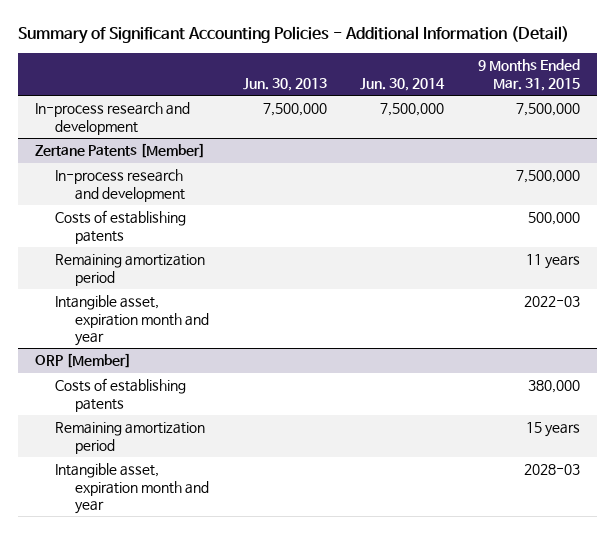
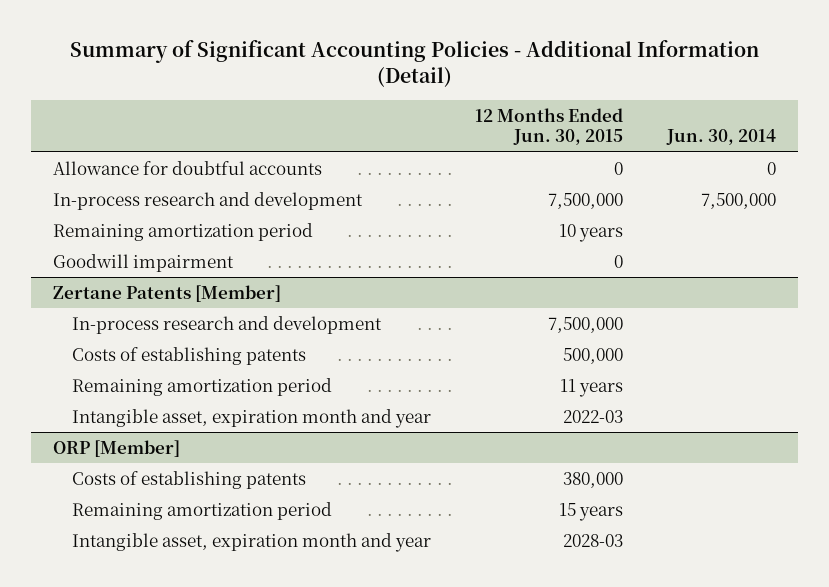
[242,77,327,91] Jun. 30, 2013 -> none
[477,59,580,91] 9 Months Ended Mar. 31, 2015 -> none
none -> [474,108,623,146] 12 Months Ended Jun. 30, 2015
none -> [53,160,323,175] Allowance for doubtful accounts
none -> [53,222,314,241] Remaining amortization period
none -> [53,253,235,272] Goodwill impairment

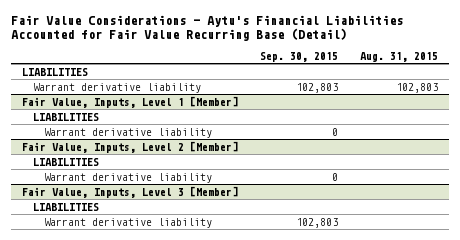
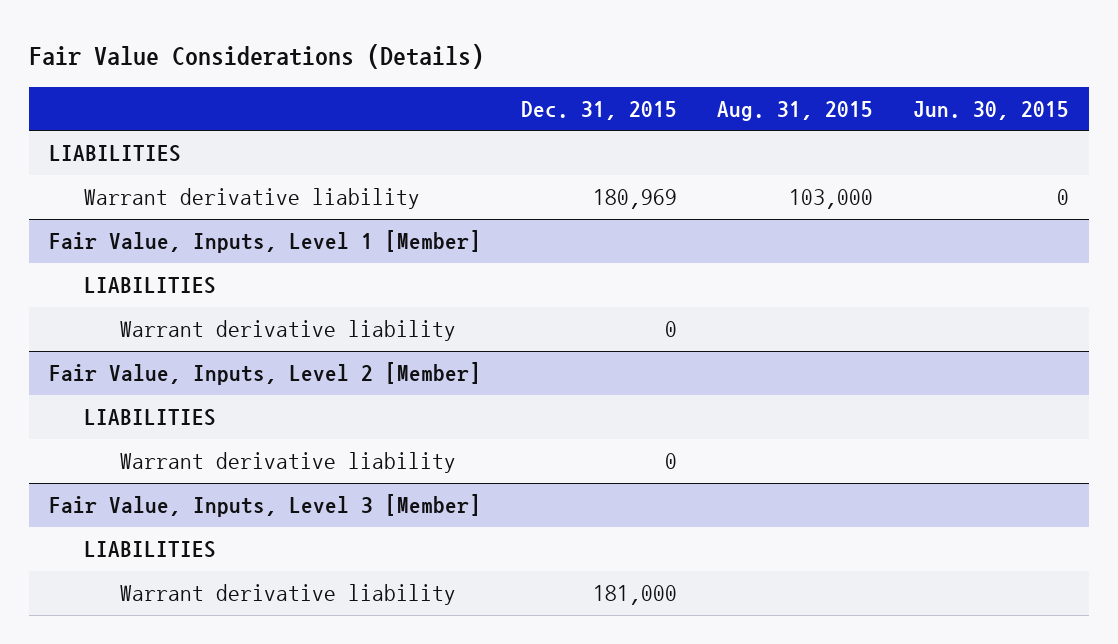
[10,14,403,42] Fair Value Considerations - Aytu's Financial Liabilities Accounted for Fair Value Recurring Base (Detail) -> [29,44,485,70] Fair Value Considerations (Details)
[259,51,338,62] Sep. 30, 2015 -> none
none -> [521,100,678,120] Dec. 31, 2015
none -> [913,100,1070,120] Jun. 30, 2015
[396,82,439,93] 102,803 -> [789,189,874,210] 103,000

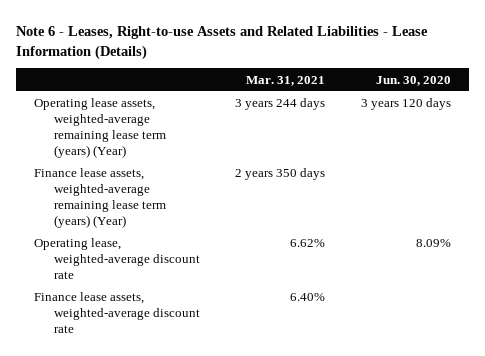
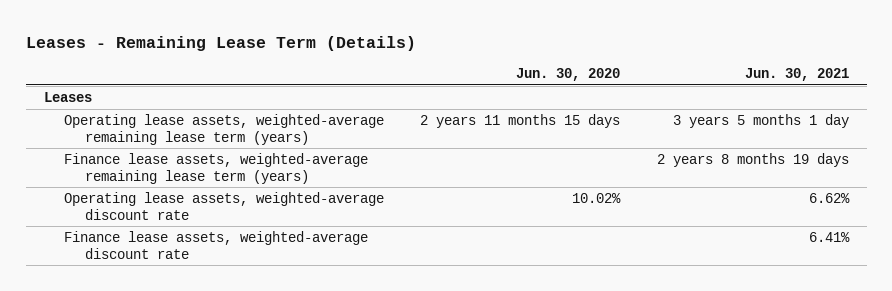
[15,25,428,60] Note 6 - Leases, Right-to-use Assets and Related Liabilities - Lease Information (Details) -> [25,35,416,51] Leases - Remaining Lease Term (Details)
[246,75,326,86] Mar. 31, 2021 -> none
none -> [744,67,849,81] Jun. 30, 2021
none -> [43,92,92,103] Leases
[33,98,166,158] Operating lease assets, weighted-average remaining lease term (years) (Year) -> [64,114,385,145] Operating lease assets, weighted-average remaining lease term (years)
[361,98,452,111] 3 years 120 days -> [420,114,621,129] 2 years 11 months 15 days
[33,168,166,228] Finance lease assets, weighted-average remaining lease term (years) (Year) -> [64,153,369,184] Finance lease assets, weighted-average remaining lease term (years)
[33,238,200,279] Operating lease, weighted-average discount rate -> [64,192,385,220] Operating lease assets, weighted-average discount rate
[416,239,452,248] 8.09% -> [572,193,622,204] 10.02%

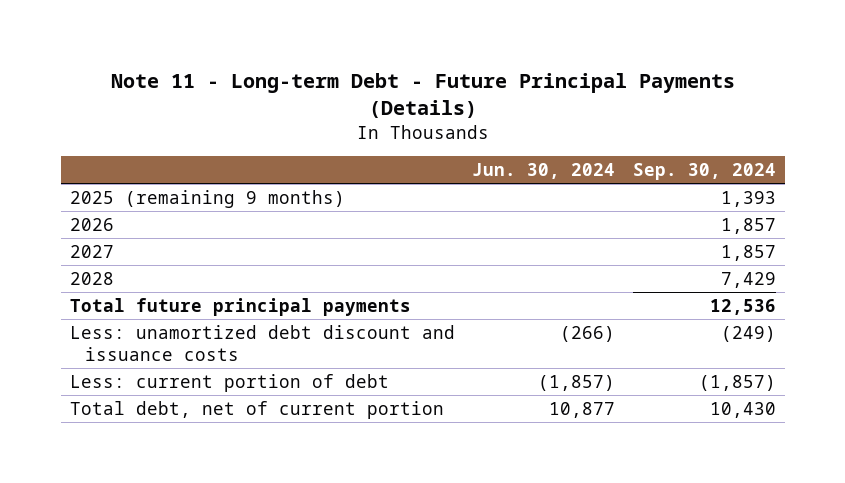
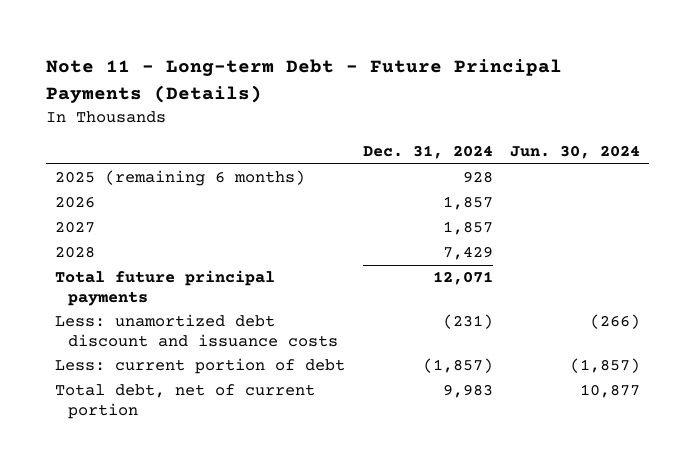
[632,163,776,181] Sep. 30, 2024 -> none
none -> [362,145,493,160] Dec. 31, 2024
[69,189,345,208] 2025 (remaining 9 months) -> [54,170,305,187] 2025 (remaining 6 months)

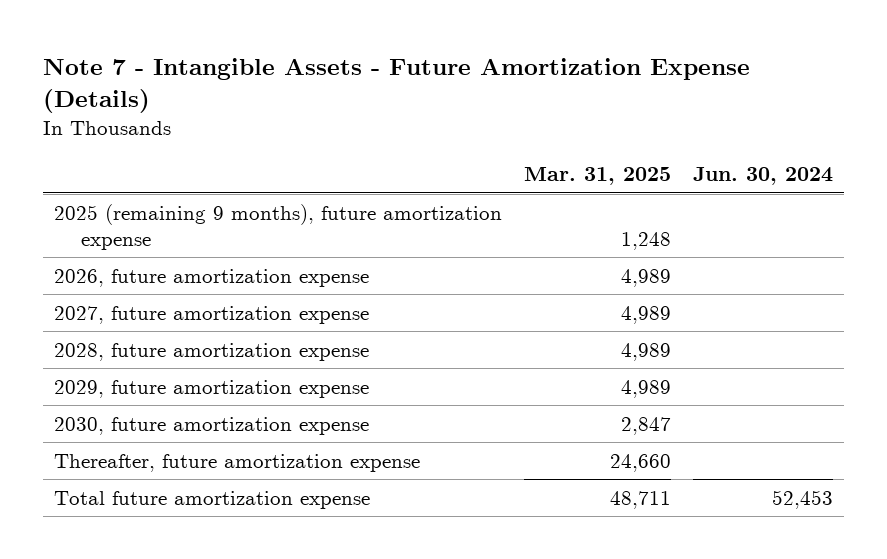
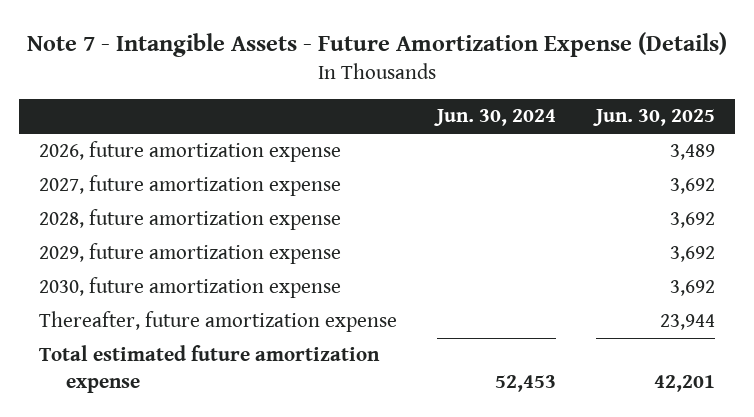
[523,167,671,186] Mar. 31, 2025 -> none
none -> [592,109,715,127] Jun. 30, 2025
[54,203,503,250] 2025 (remaining 9 months), future amortization expense -> none
[54,490,371,509] Total future amortization expense -> [39,345,381,393] Total estimated future amortization expense

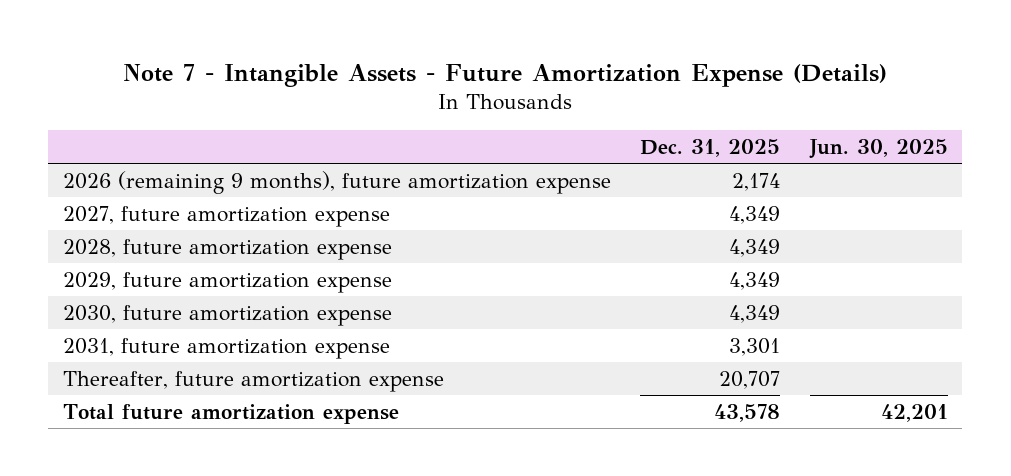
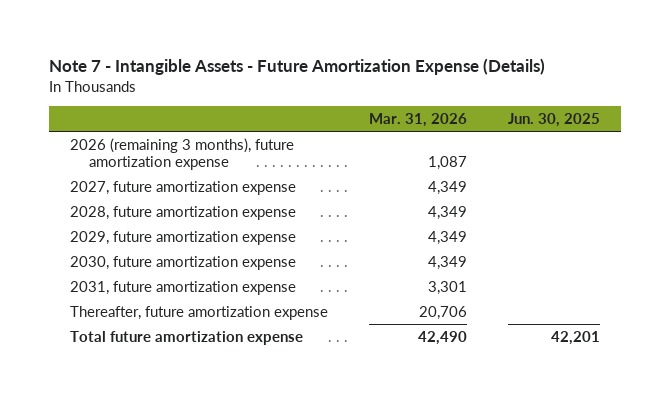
[640,138,781,157] Dec. 31, 2025 -> none
none -> [369,112,468,127] Mar. 31, 2026
[62,170,611,194] 2026 (remaining 9 months), future amortization expense -> [69,137,294,170] 2026 (remaining 3 months), future amortization expense

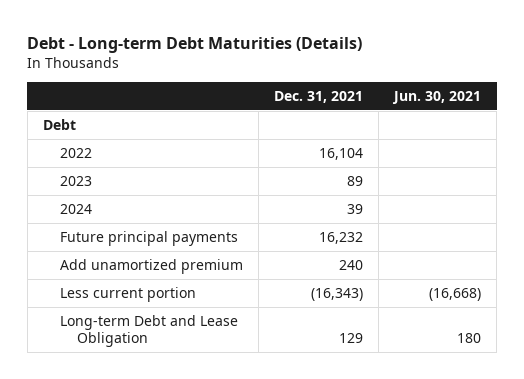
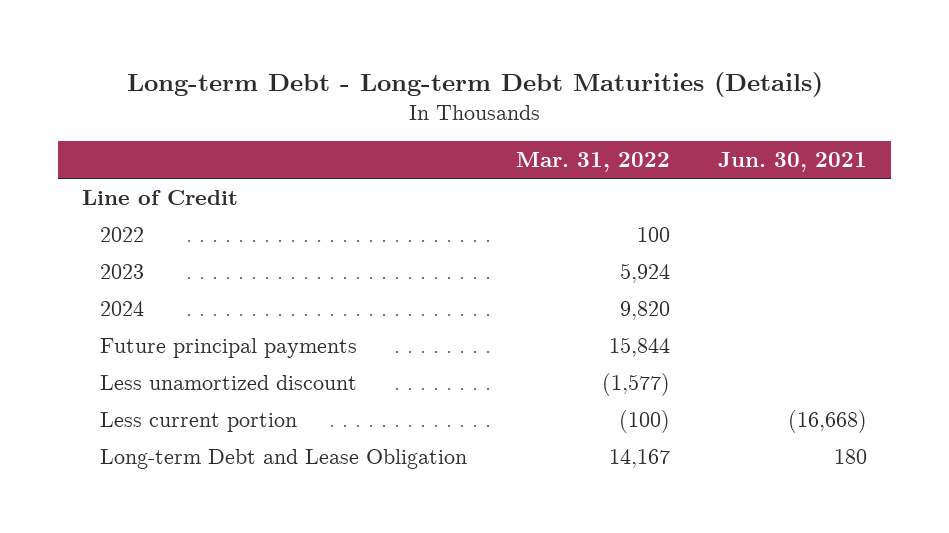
[27,37,363,54] Debt - Long-term Debt Maturities (Details) -> [126,72,823,98] Long-term Debt - Long-term Debt Maturities (Details)
[274,91,364,104] Dec. 31, 2021 -> none
none -> [515,151,670,172] Mar. 31, 2022
[42,118,76,130] Debt -> [82,189,239,205] Line of Credit
[60,258,244,274] Add unamortized premium -> none
none -> [100,374,358,390] Less unamortized discount

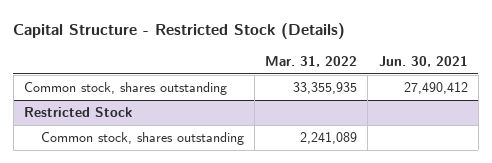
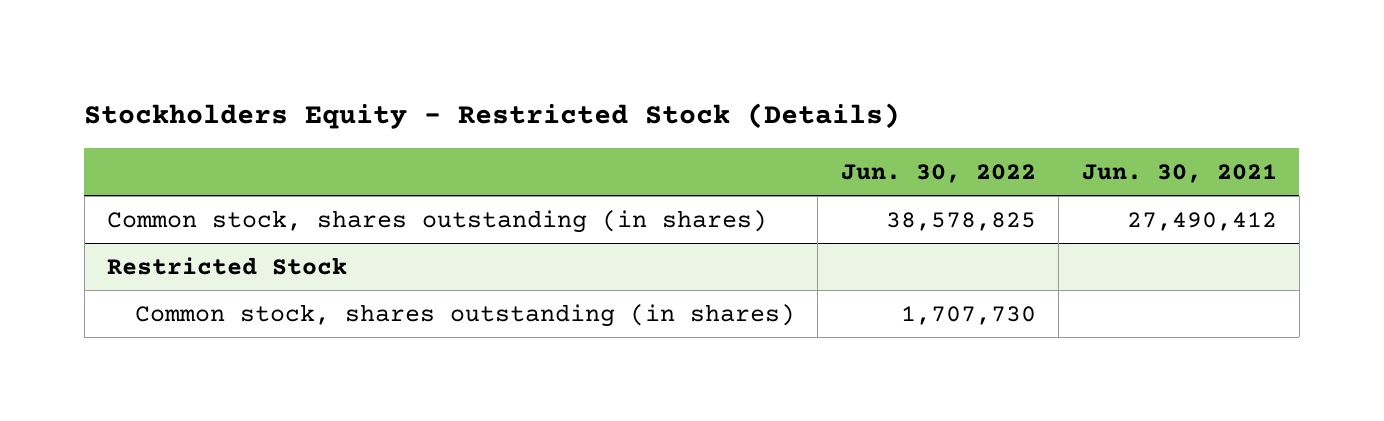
[13,22,346,39] Capital Structure - Restricted Stock (Details) -> [84,102,901,129] Stockholders Equity - Restricted Stock (Details)
[265,55,358,67] Mar. 31, 2022 -> none
none -> [840,163,1036,183] Jun. 30, 2022
[24,82,228,96] Common stock, shares outstanding -> [107,209,768,233] Common stock, shares outstanding (in shares)
[40,132,244,146] Common stock, shares outstanding -> [134,303,795,327] Common stock, shares outstanding (in shares)

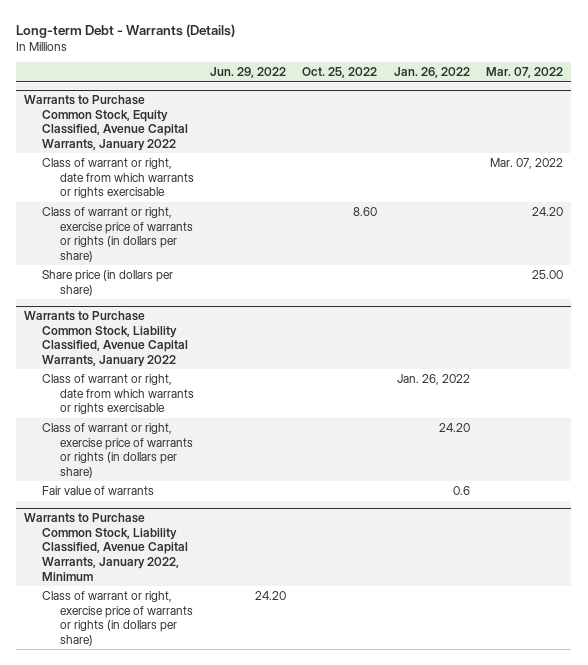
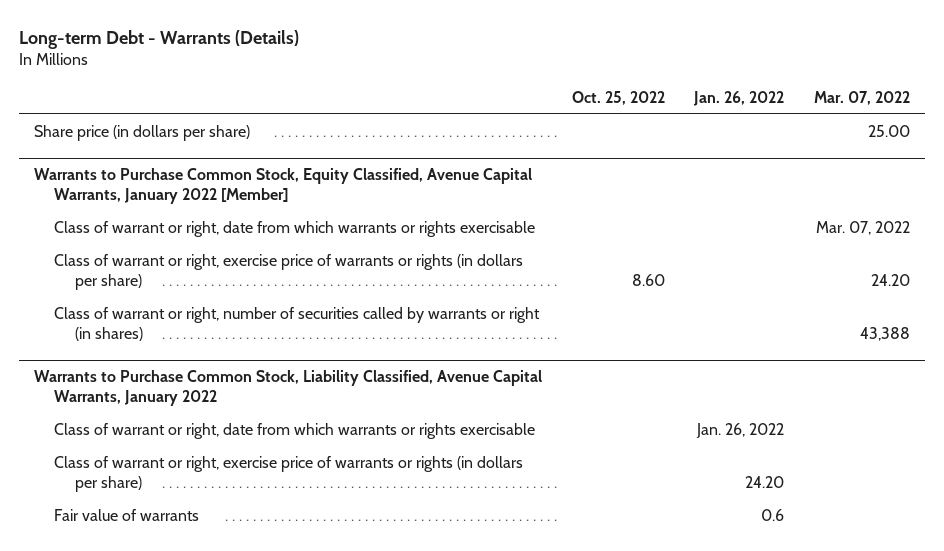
[210,67,287,79] Jun. 29, 2022 -> none
none -> [34,124,251,141] Share price (in dollars per share)
[24,95,189,152] Warrants to Purchase Common Stock, Equity Classified, Avenue Capital Warrants, January 2022 -> [34,167,533,205] Warrants to Purchase Common Stock, Equity Classified, Avenue Capital Warrants, January 2022 [Member]
[42,270,174,296] Share price (in dollars per share) -> none
none -> [54,306,541,342] Class of warrant or right, number of securities called by warrants or right (in shares)
[24,513,189,581] Warrants to Purchase Common Stock, Liability Classified, Avenue Capital Warrants, January 2022, Minimum -> none
[42,591,193,646] Class of warrant or right, exercise price of warrants or rights (in dollars per share) -> none

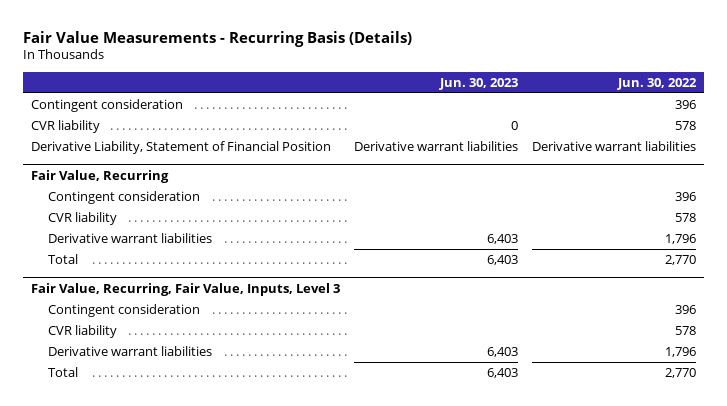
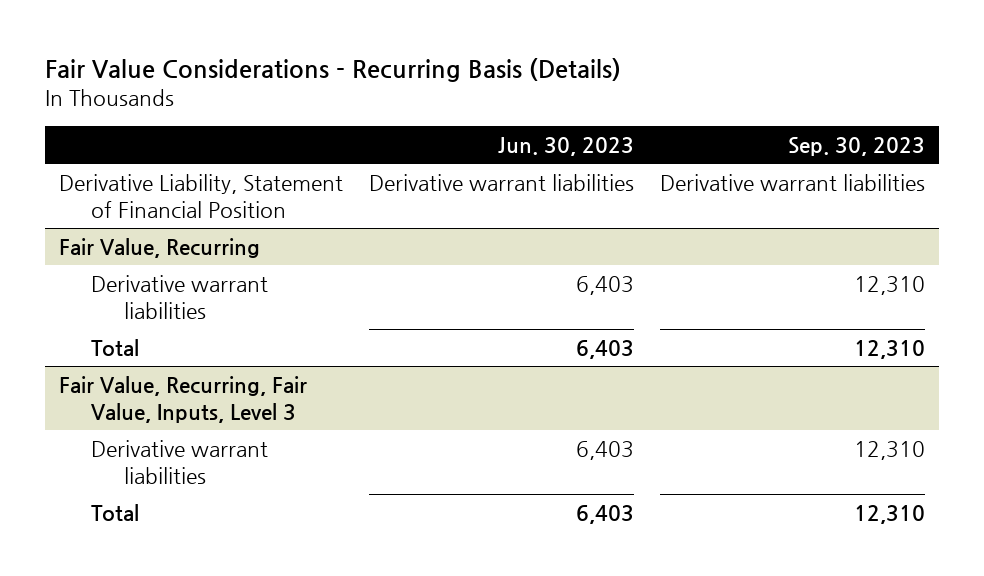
[23,30,413,47] Fair Value Measurements - Recurring Basis (Details) -> [45,58,622,83] Fair Value Considerations - Recurring Basis (Details)
[617,77,698,90] Jun. 30, 2022 -> none
none -> [788,136,926,156] Sep. 30, 2023
[30,98,183,112] Contingent consideration -> none
[30,119,100,133] CVR liability -> none
[47,190,200,204] Contingent consideration -> none
[47,211,117,225] CVR liability -> none
[47,303,200,317] Contingent consideration -> none
[47,324,117,338] CVR liability -> none

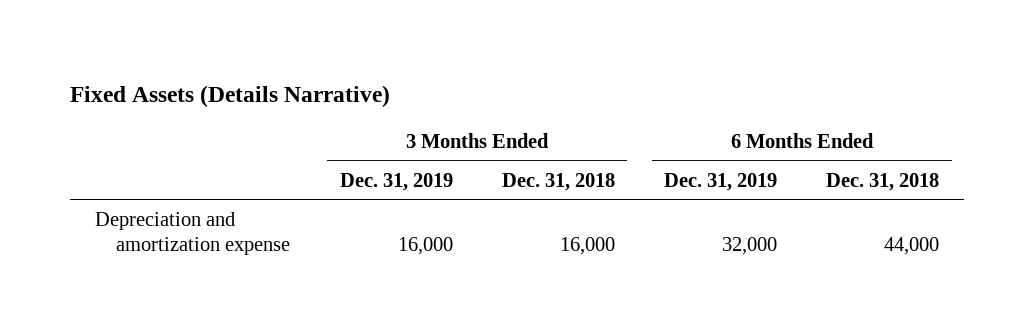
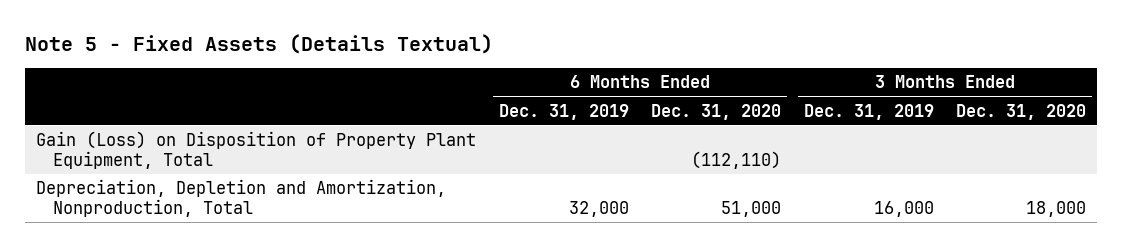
[70,85,391,108] Fixed Assets (Details Narrative) -> [24,34,493,55] Note 5 - Fixed Assets (Details Textual)
[501,172,615,191] Dec. 31, 2018 -> none
[826,172,940,191] Dec. 31, 2018 -> none
none -> [651,103,782,120] Dec. 31, 2020
none -> [956,103,1087,120] Dec. 31, 2020
none -> [36,131,477,169] Gain (Loss) on Disposition of Property Plant Equipment, Total
[94,211,291,256] Depreciation and amortization expense -> [36,179,447,217] Depreciation, Depletion and Amortization, Nonproduction, Total

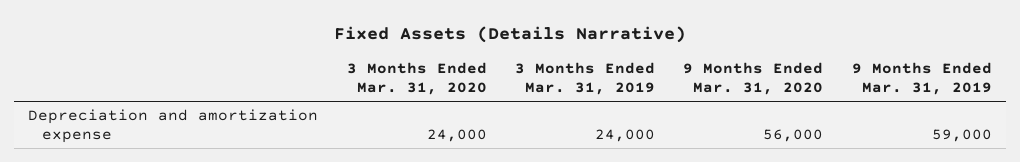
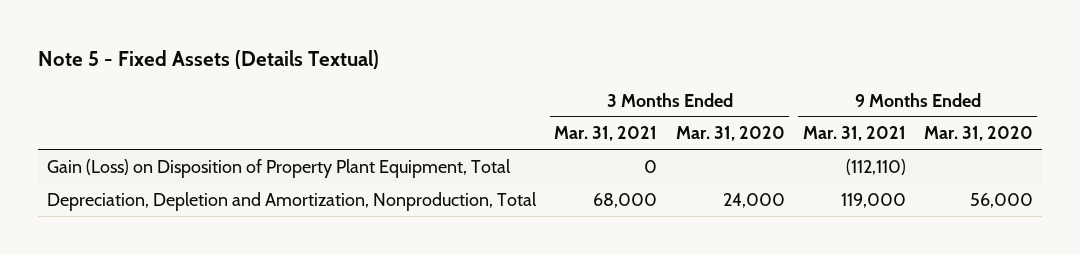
[334,26,687,44] Fixed Assets (Details Narrative) -> [38,50,380,70] Note 5 - Fixed Assets (Details Textual)
[515,62,656,96] 3 Months Ended Mar. 31, 2019 -> none
[851,62,992,96] 9 Months Ended Mar. 31, 2019 -> none
none -> [554,126,658,142] Mar. 31, 2021
none -> [802,126,906,142] Mar. 31, 2021
none -> [47,158,512,178] Gain (Loss) on Disposition of Property Plant Equipment, Total
[28,109,319,144] Depreciation and amortization expense -> [47,191,538,211] Depreciation, Depletion and Amortization, Nonproduction, Total

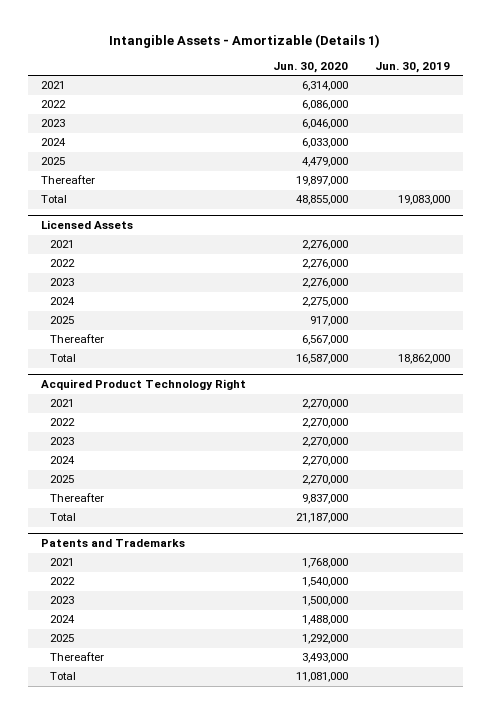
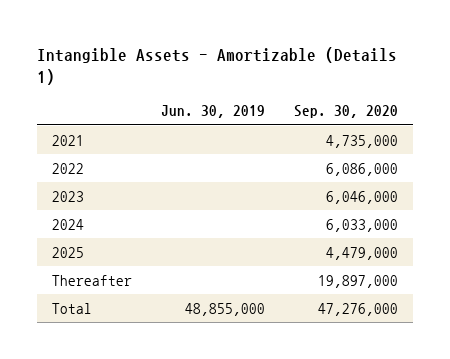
[272,61,348,73] Jun. 30, 2020 -> none
none -> [293,105,398,119] Sep. 30, 2020
[40,220,133,230] Licensed Assets -> none
[49,240,74,249] 2021 -> none
[49,259,75,268] 2022 -> none
[49,278,74,287] 2023 -> none
[49,297,75,306] 2024 -> none
[49,316,74,325] 2025 -> none
[49,334,104,344] Thereafter -> none
[49,354,76,363] Total -> none
[40,379,246,391] Acquired Product Technology Right -> none
[49,399,74,408] 2021 -> none
[49,418,75,427] 2022 -> none
[49,437,74,446] 2023 -> none
[49,456,75,465] 2024 -> none
[49,475,74,484] 2025 -> none
[49,493,104,503] Thereafter -> none
[49,513,76,522] Total -> none
[40,539,185,548] Patents and Trademarks -> none
[49,558,74,567] 2021 -> none
[49,577,75,586] 2022 -> none
[49,596,74,605] 2023 -> none
[49,615,75,624] 2024 -> none
[49,634,74,643] 2025 -> none
[49,652,104,662] Thereafter -> none
[49,672,76,681] Total -> none
[397,195,450,206] 19,083,000 -> [184,302,265,316] 48,855,000

